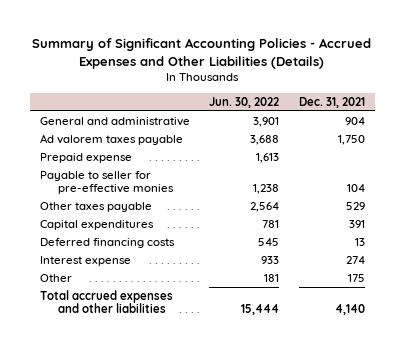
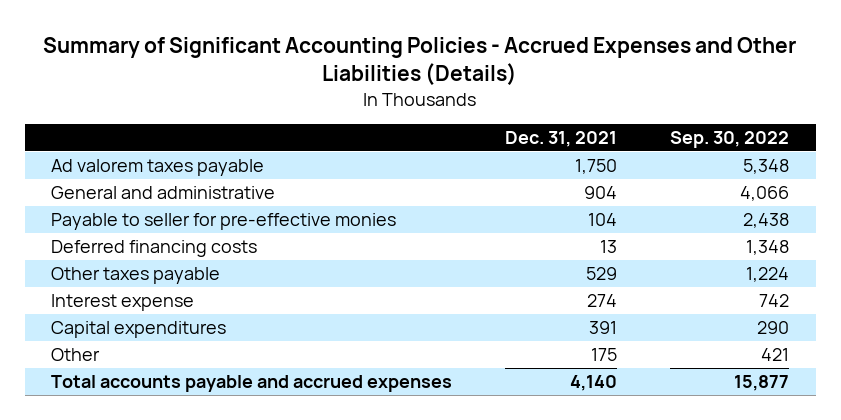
[209,96,280,108] Jun. 30, 2022 -> none
none -> [670,130,790,148] Sep. 30, 2022
[39,153,132,164] Prepaid expense -> none
[39,117,190,127] General and administrative -> [51,186,276,200] General and administrative
[39,202,152,213] Other taxes payable -> [51,267,221,285] Other taxes payable
[39,220,154,231] Capital expenditures -> [51,321,227,339] Capital expenditures
[39,290,173,314] Total accrued expenses and other liabilities -> [51,375,453,393] Total accounts payable and accrued expenses

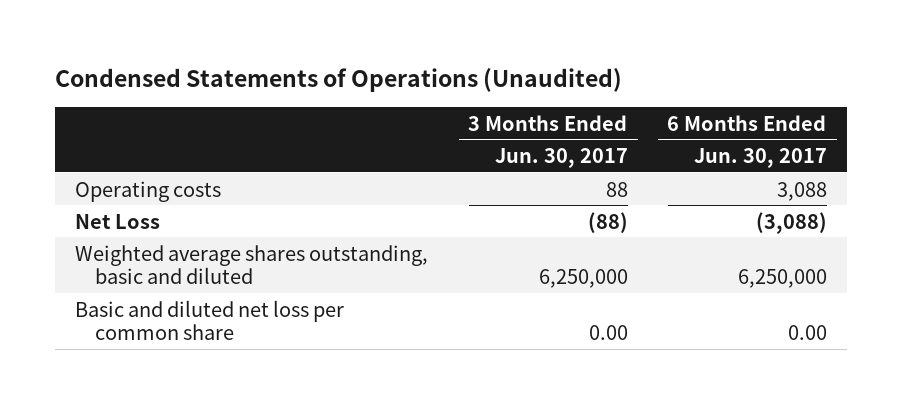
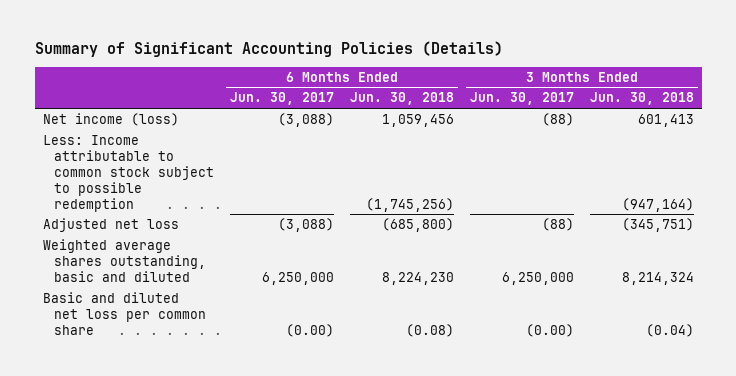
[55,67,623,92] Condensed Statements of Operations (Unaudited) -> [34,41,503,58] Summary of Significant Accounting Policies (Details)
none -> [349,92,454,106] Jun. 30, 2018
none -> [589,92,694,106] Jun. 30, 2018
[75,180,222,202] Operating costs -> none
[75,213,161,229] Net Loss -> [42,112,179,126] Net income (loss)
none -> [42,134,214,212] Less: Income attributable to common stock subject to possible redemption
none -> [42,217,179,232] Adjusted net loss
[588,325,628,341] 0.00 -> [525,323,574,337] (0.00)
[787,325,827,341] 0.00 -> [285,323,334,337] (0.00)

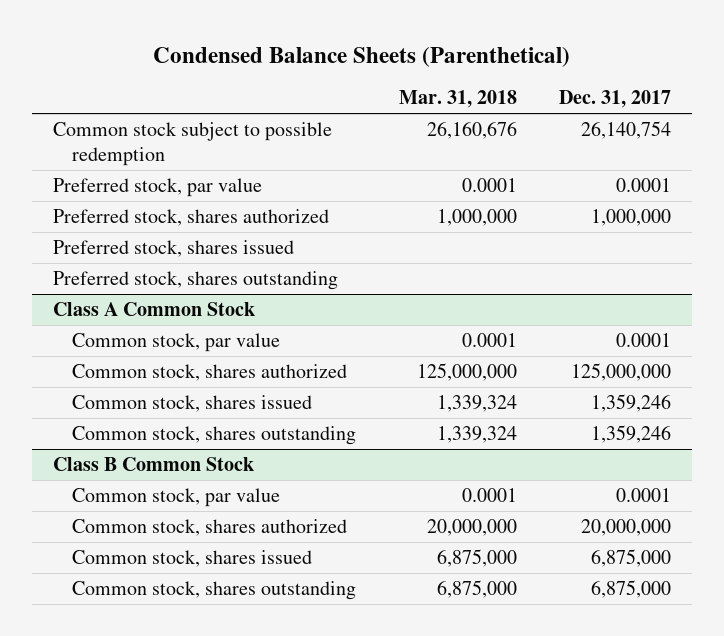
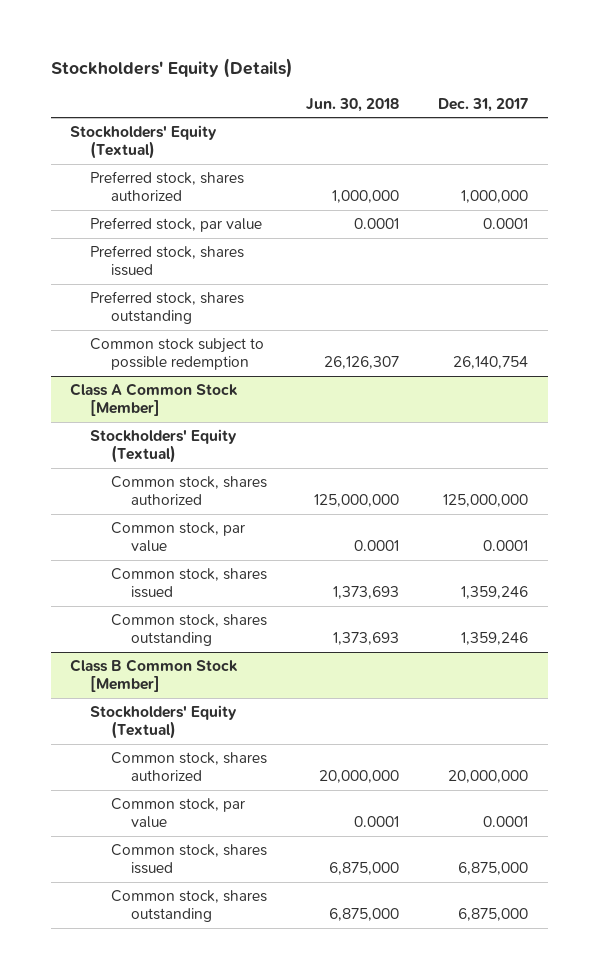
[153,46,571,67] Condensed Balance Sheets (Parenthetical) -> [50,58,293,79] Stockholders' Equity (Details)
[398,90,517,109] Mar. 31, 2018 -> none
none -> [305,97,399,112] Jun. 30, 2018
none -> [70,125,218,160] Stockholders' Equity (Textual)
[53,177,263,197] Preferred stock, par value -> [90,217,263,233] Preferred stock, par value
[72,332,281,352] Common stock, par value -> none
[53,121,333,166] Common stock subject to possible redemption -> [90,338,265,371] Common stock subject to possible redemption
[53,301,256,316] Class A Common Stock -> [70,383,239,417] Class A Common Stock [Member]
none -> [90,429,238,464] Stockholders' Equity (Textual)
none -> [110,522,245,553] Common stock, par value
[72,487,281,507] Common stock, par value -> none
[53,456,255,471] Class B Common Stock -> [70,659,239,693] Class B Common Stock [Member]
none -> [90,705,238,740] Stockholders' Equity (Textual)
none -> [110,798,245,829] Common stock, par value

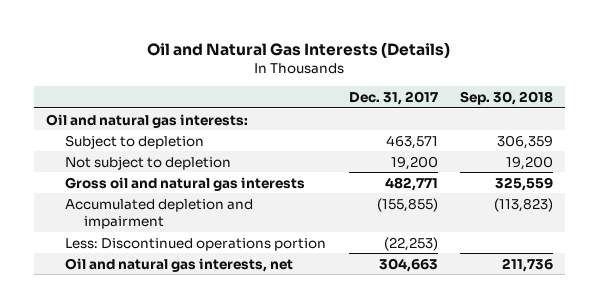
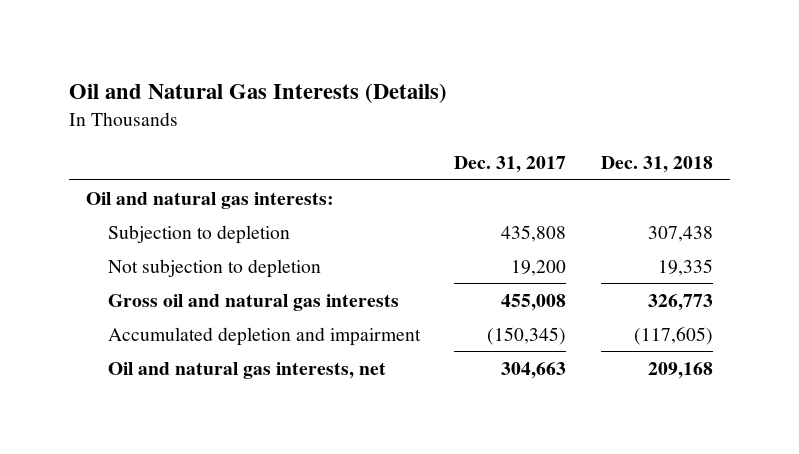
[460,91,554,106] Sep. 30, 2018 -> none
none -> [600,156,713,174] Dec. 31, 2018
[64,237,326,251] Less: Discontinued operations portion -> none
[64,134,204,149] Subject to depletion -> [107,224,290,244] Subjection to depletion
[385,134,438,149] 463,571 -> [501,224,567,242] 435,808
[64,155,231,170] Not subject to depletion -> [107,258,321,278] Not subjection to depletion
[384,176,438,191] 482,771 -> [501,293,567,311] 455,008
[376,197,438,212] (155,855) -> [487,326,567,345] (150,345)

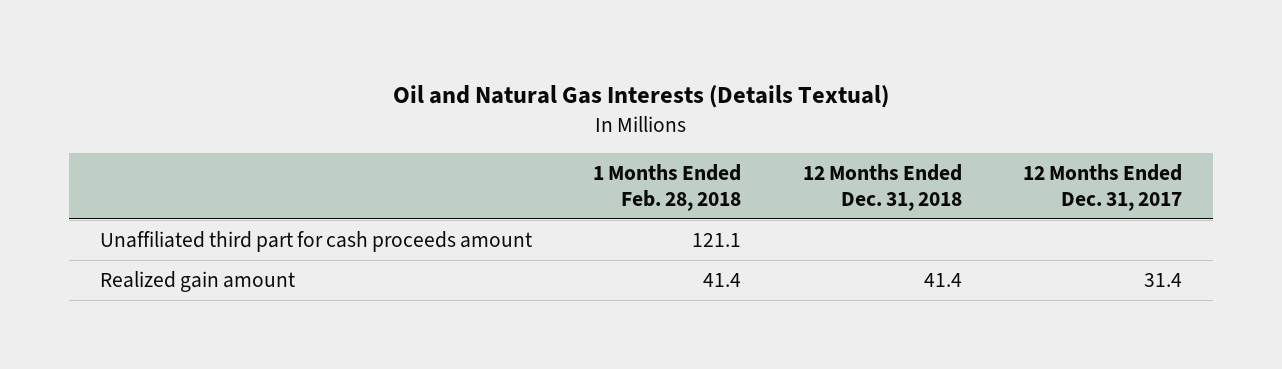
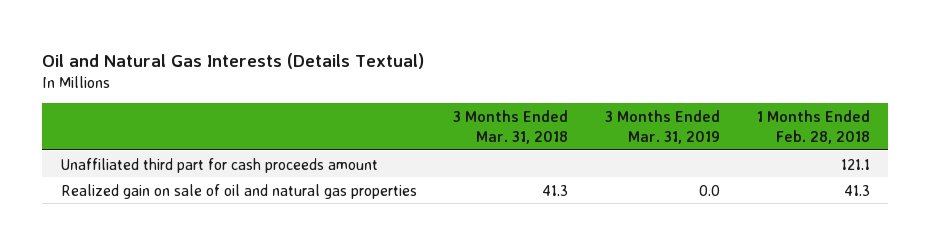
[802,164,962,211] 12 Months Ended Dec. 31, 2018 -> none
[1023,164,1183,211] 12 Months Ended Dec. 31, 2017 -> none
none -> [453,109,569,144] 3 Months Ended Mar. 31, 2018
none -> [605,109,721,144] 3 Months Ended Mar. 31, 2019
[99,271,295,293] Realized gain amount -> none
none -> [60,183,417,199] Realized gain on sale of oil and natural gas properties

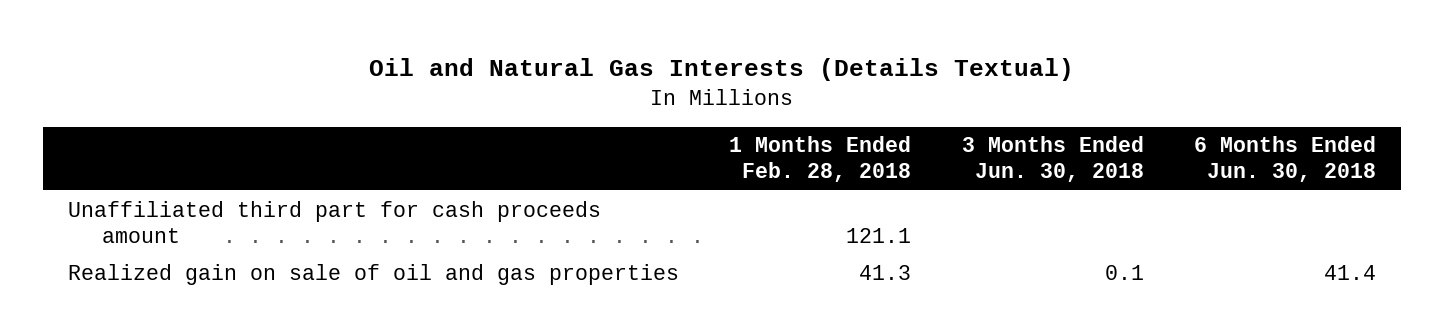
[453,109,569,144] 3 Months Ended Mar. 31, 2018 -> none
[605,109,721,144] 3 Months Ended Mar. 31, 2019 -> none
none -> [961,136,1144,183] 3 Months Ended Jun. 30, 2018
none -> [1193,136,1376,183] 6 Months Ended Jun. 30, 2018
[60,183,417,199] Realized gain on sale of oil and natural gas properties -> [68,263,680,285] Realized gain on sale of oil and gas properties

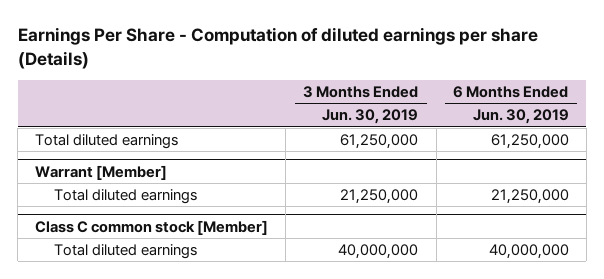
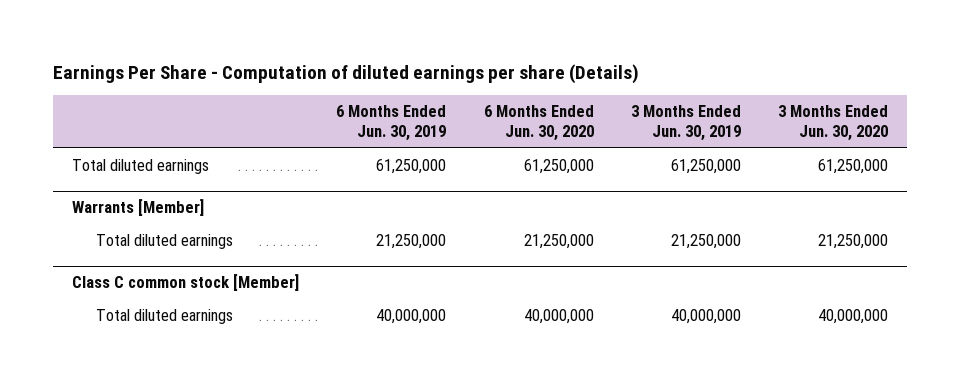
none -> [483,104,594,142] 6 Months Ended Jun. 30, 2020
none -> [778,104,889,142] 3 Months Ended Jun. 30, 2020
[35,164,168,180] Warrant [Member] -> [71,199,204,217] Warrants [Member]

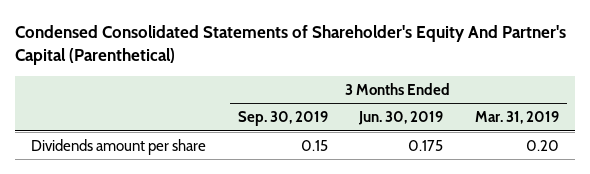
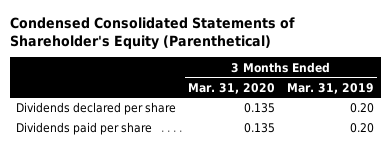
[15,25,567,66] Condensed Consolidated Statements of Shareholder's Equity And Partner's Capital (Parenthetical) -> [9,16,295,50] Condensed Consolidated Statements of Shareholder's Equity (Parenthetical)
[237,111,328,127] Sep. 30, 2019 -> none
[358,111,444,126] Jun. 30, 2019 -> none
none -> [188,82,276,94] Mar. 31, 2020
none -> [15,102,176,116] Dividends declared per share
[30,138,206,155] Dividends amount per share -> [15,122,152,136] Dividends paid per share

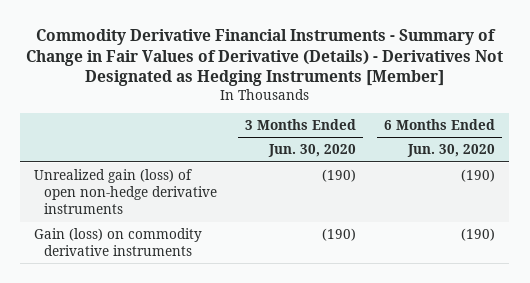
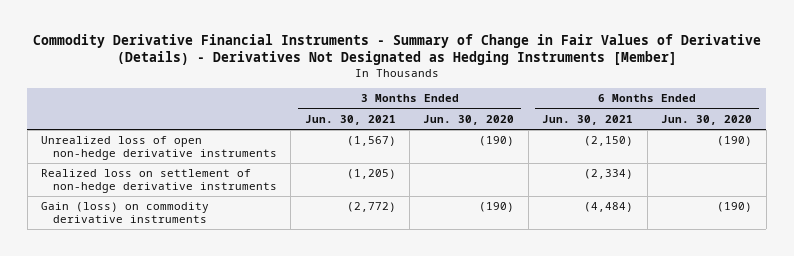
none -> [304,115,396,126] Jun. 30, 2021
none -> [542,115,634,126] Jun. 30, 2021
[34,168,218,215] Unrealized gain (loss) of open non-hedge derivative instruments -> [41,136,277,161] Unrealized loss of open non-hedge derivative instruments
none -> [41,169,277,194] Realized loss on settlement of non-hedge derivative instruments

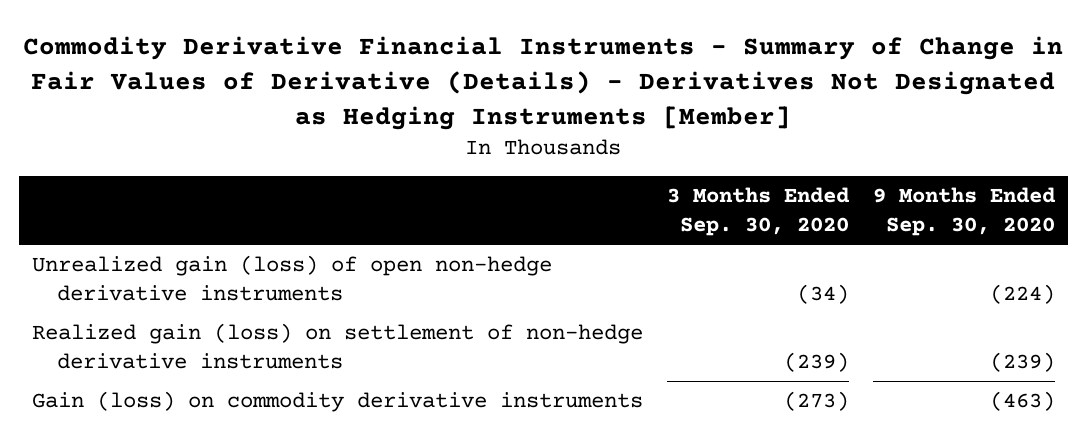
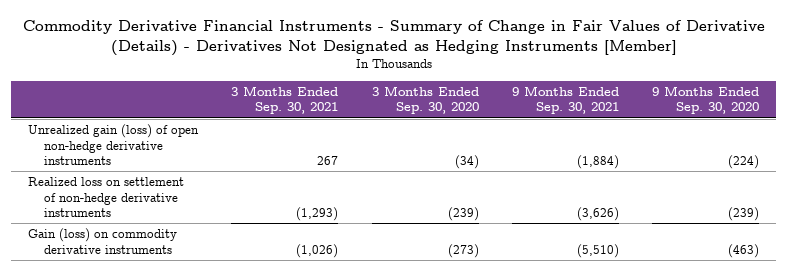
none -> [231,86,339,115] 3 Months Ended Sep. 30, 2021
none -> [511,86,619,115] 9 Months Ended Sep. 30, 2021
[31,323,643,369] Realized gain (loss) on settlement of non-hedge derivative instruments -> [27,177,184,217] Realized loss on settlement of non-hedge derivative instruments

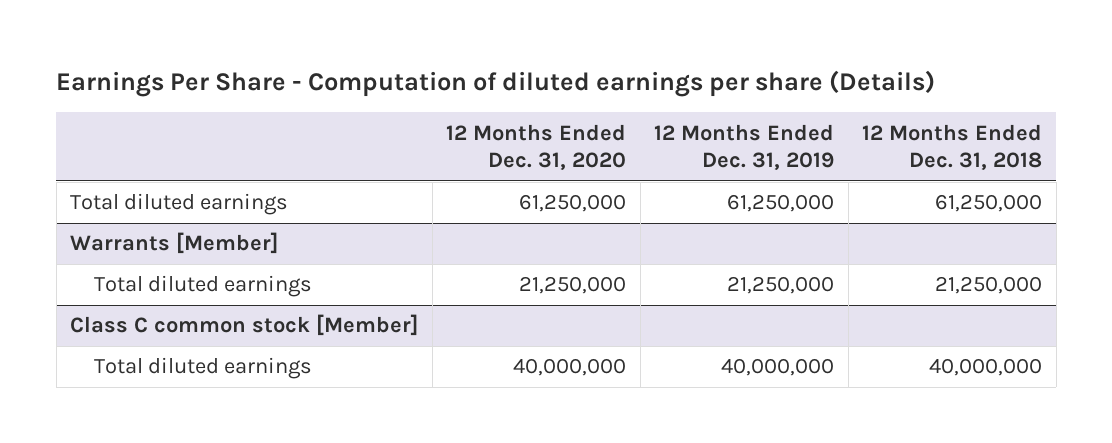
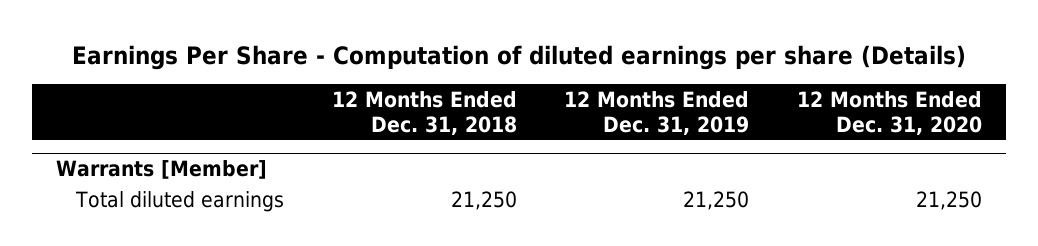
[70,193,289,216] Total diluted earnings -> none
[70,314,419,337] Class C common stock [Member] -> none
[93,357,312,380] Total diluted earnings -> none
[519,276,627,295] 21,250,000 -> [916,190,983,210] 21,250
[727,276,835,295] 21,250,000 -> [683,190,750,210] 21,250
[935,276,1043,295] 21,250,000 -> [450,190,517,210] 21,250

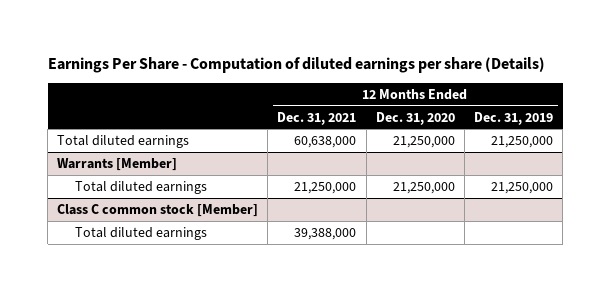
[331,90,517,136] 12 Months Ended Dec. 31, 2018 -> none
none -> [277,111,357,125] Dec. 31, 2021
none -> [57,134,190,148] Total diluted earnings
[683,190,750,210] 21,250 -> [490,181,553,194] 21,250,000
[916,190,983,210] 21,250 -> [392,181,455,194] 21,250,000
none -> [57,203,259,217] Class C common stock [Member]
none -> [74,226,207,240] Total diluted earnings

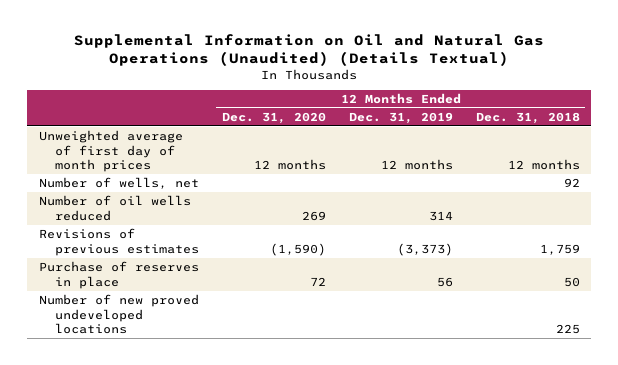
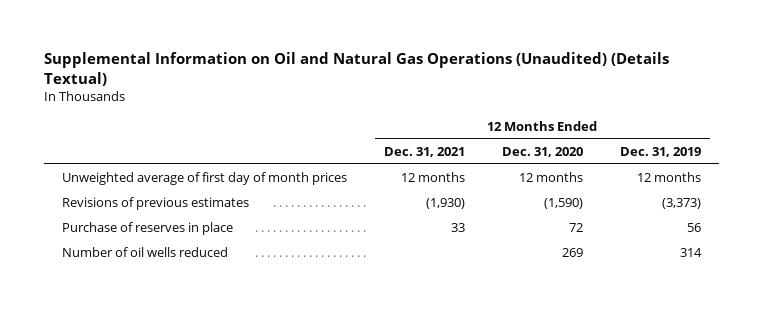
[475,111,580,124] Dec. 31, 2018 -> none
none -> [384,146,466,157] Dec. 31, 2021
[38,176,199,189] Number of wells, net -> none
[38,293,199,335] Number of new proved undeveloped locations -> none
[38,194,191,221] Number of oil wells reduced -> [62,246,229,257] Number of oil wells reduced

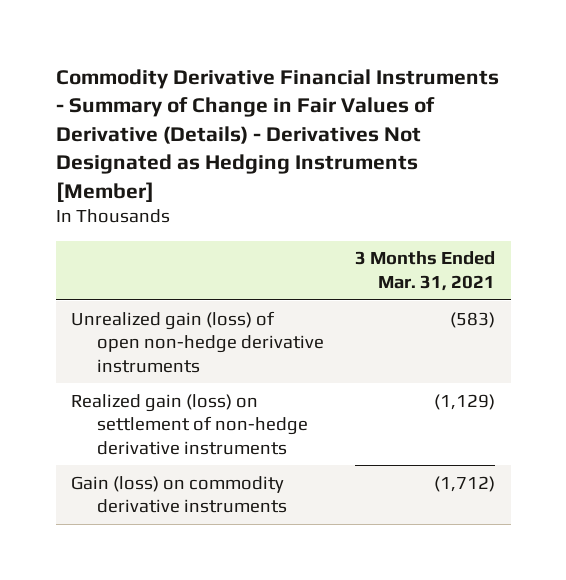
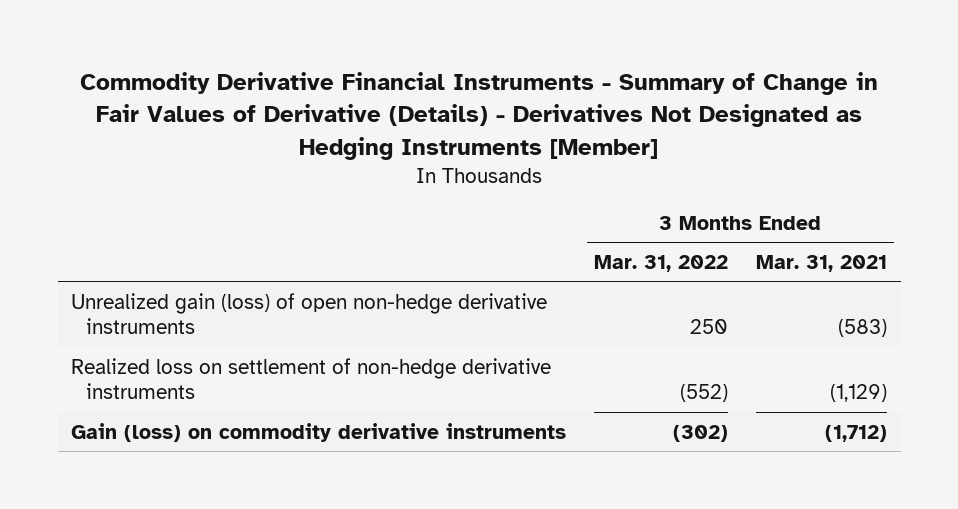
none -> [594,255,729,273] Mar. 31, 2022
[71,393,308,455] Realized gain (loss) on settlement of non-hedge derivative instruments -> [71,357,552,400] Realized loss on settlement of non-hedge derivative instruments

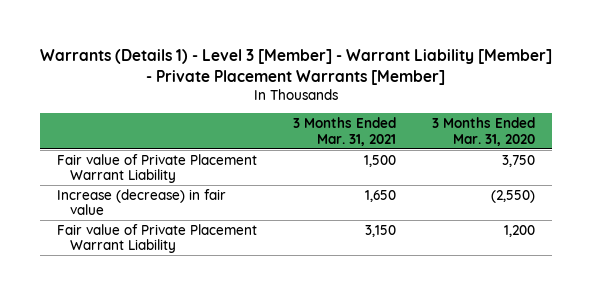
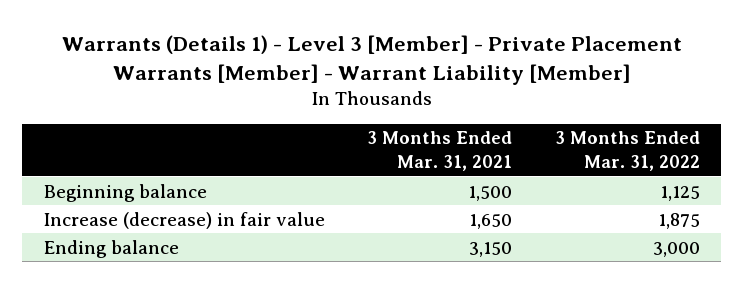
[40,48,553,85] Warrants (Details 1) - Level 3 [Member] - Warrant Liability [Member] - Private Placement Warrants [Member] -> [61,35,682,85] Warrants (Details 1) - Level 3 [Member] - Private Placement Warrants [Member] - Warrant Liability [Member]
[431,116,535,146] 3 Months Ended Mar. 31, 2020 -> none
none -> [554,131,700,171] 3 Months Ended Mar. 31, 2022
[57,153,258,184] Fair value of Private Placement Warrant Liability -> [43,183,207,202] Beginning balance
[57,223,258,254] Fair value of Private Placement Warrant Liability -> [43,239,179,258] Ending balance

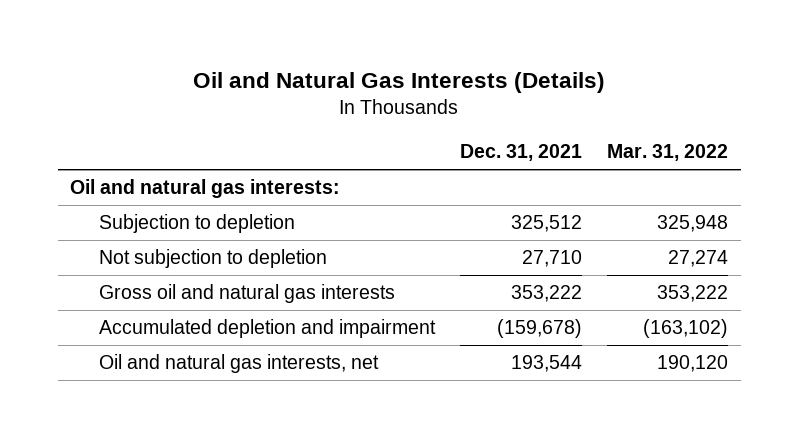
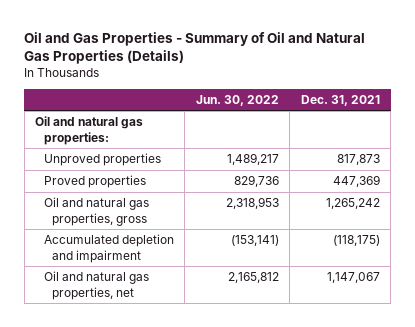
[193,71,606,93] Oil and Natural Gas Interests (Details) -> [24,31,366,65] Oil and Gas Properties - Summary of Oil and Natural Gas Properties (Details)
[607,144,729,162] Mar. 31, 2022 -> none
none -> [195,94,279,106] Jun. 30, 2022
[99,214,296,234] Subjection to depletion -> none
[99,249,328,269] Not subjection to depletion -> none
[70,179,341,199] Oil and natural gas interests: -> [35,116,144,145] Oil and natural gas properties:
none -> [43,153,161,167] Unproved properties
none -> [43,175,146,189] Proved properties
[99,284,396,304] Gross oil and natural gas interests -> [43,197,149,226] Oil and natural gas properties, gross
[511,285,583,303] 353,222 -> [325,198,380,210] 1,265,242
[497,319,583,339] (159,678) -> [332,235,380,247] (118,175)
[99,354,380,374] Oil and natural gas interests, net -> [43,271,149,300] Oil and natural gas properties, net
[511,355,583,373] 193,544 -> [326,272,380,284] 1,147,067

